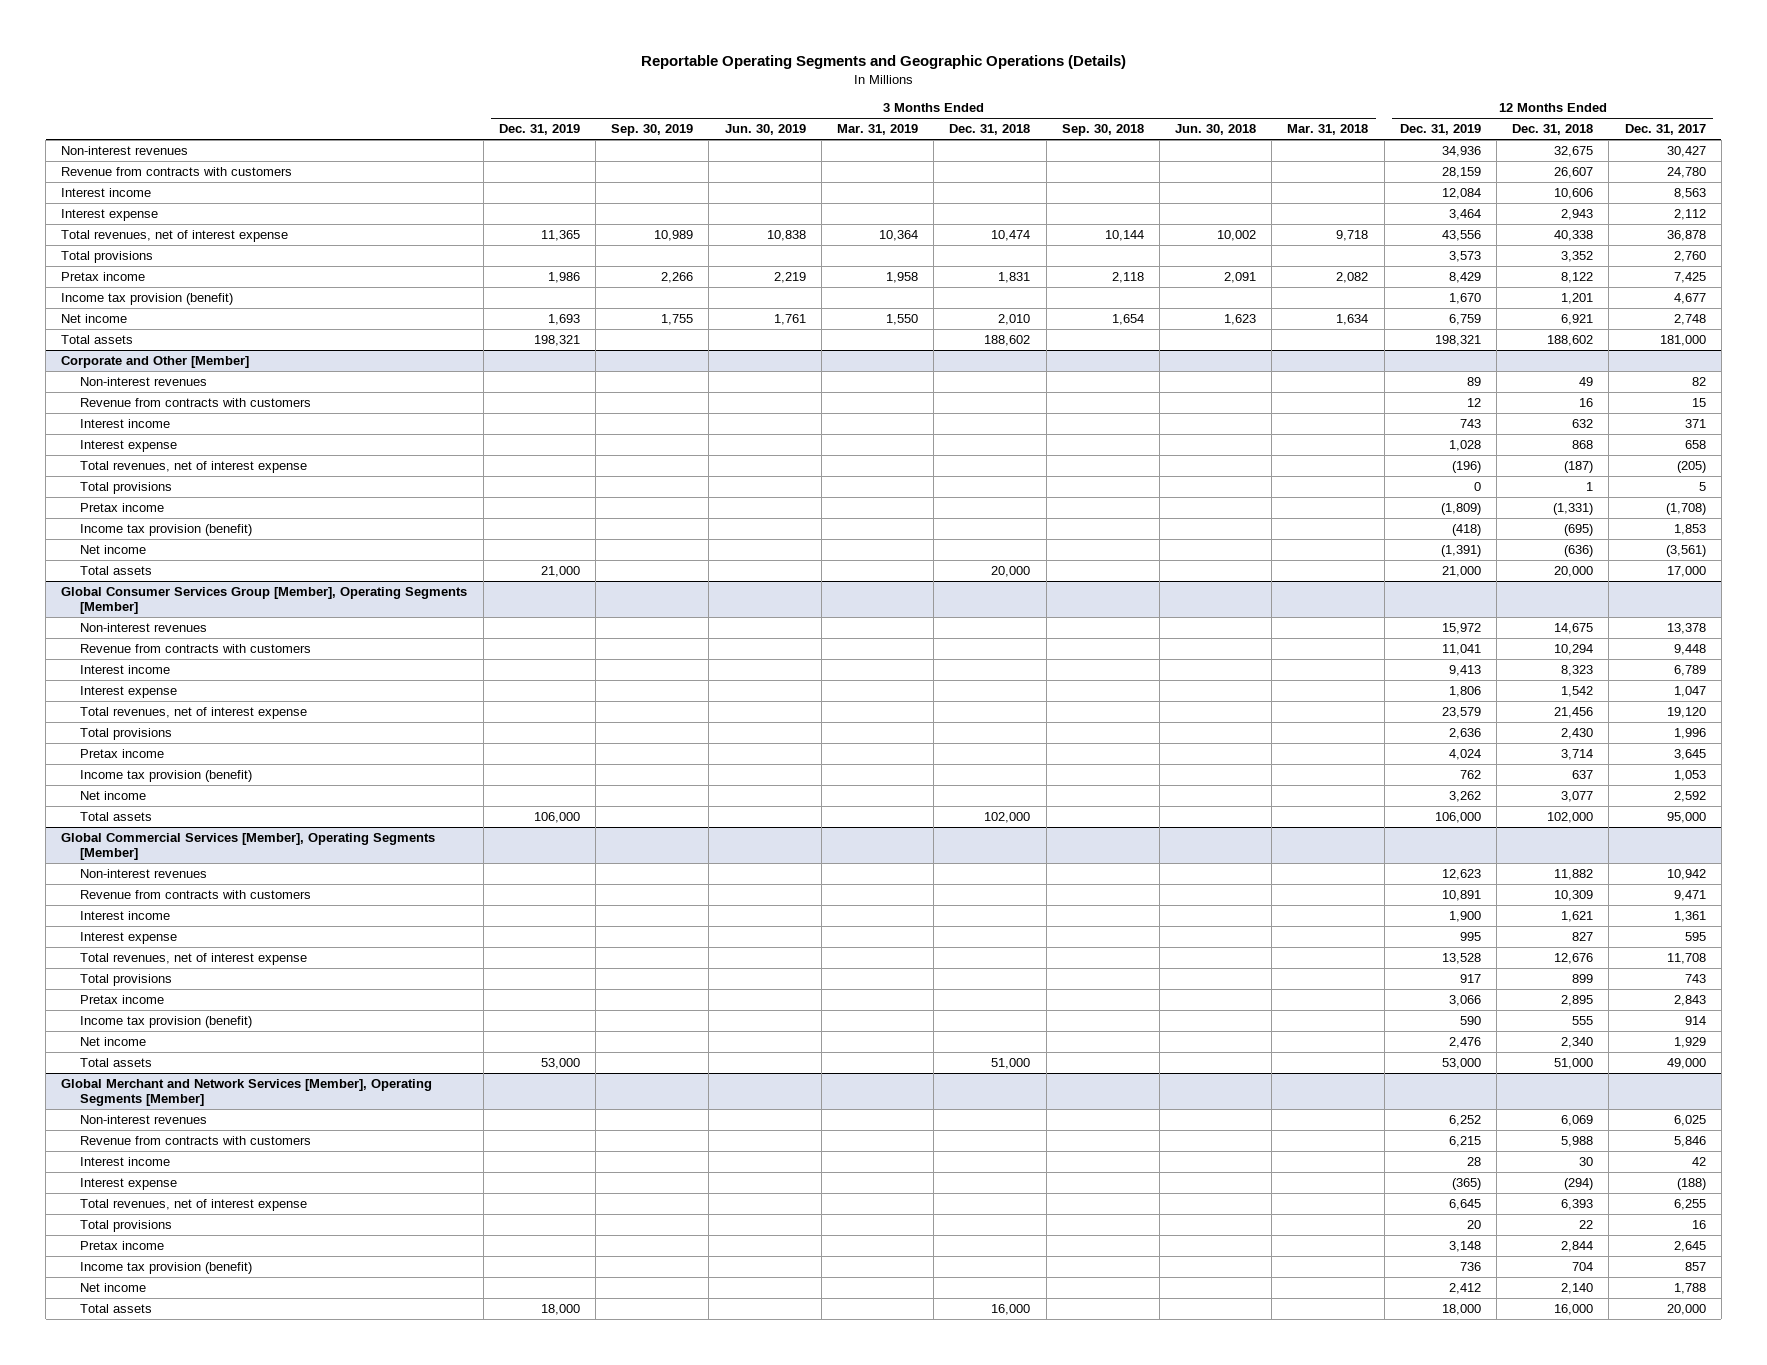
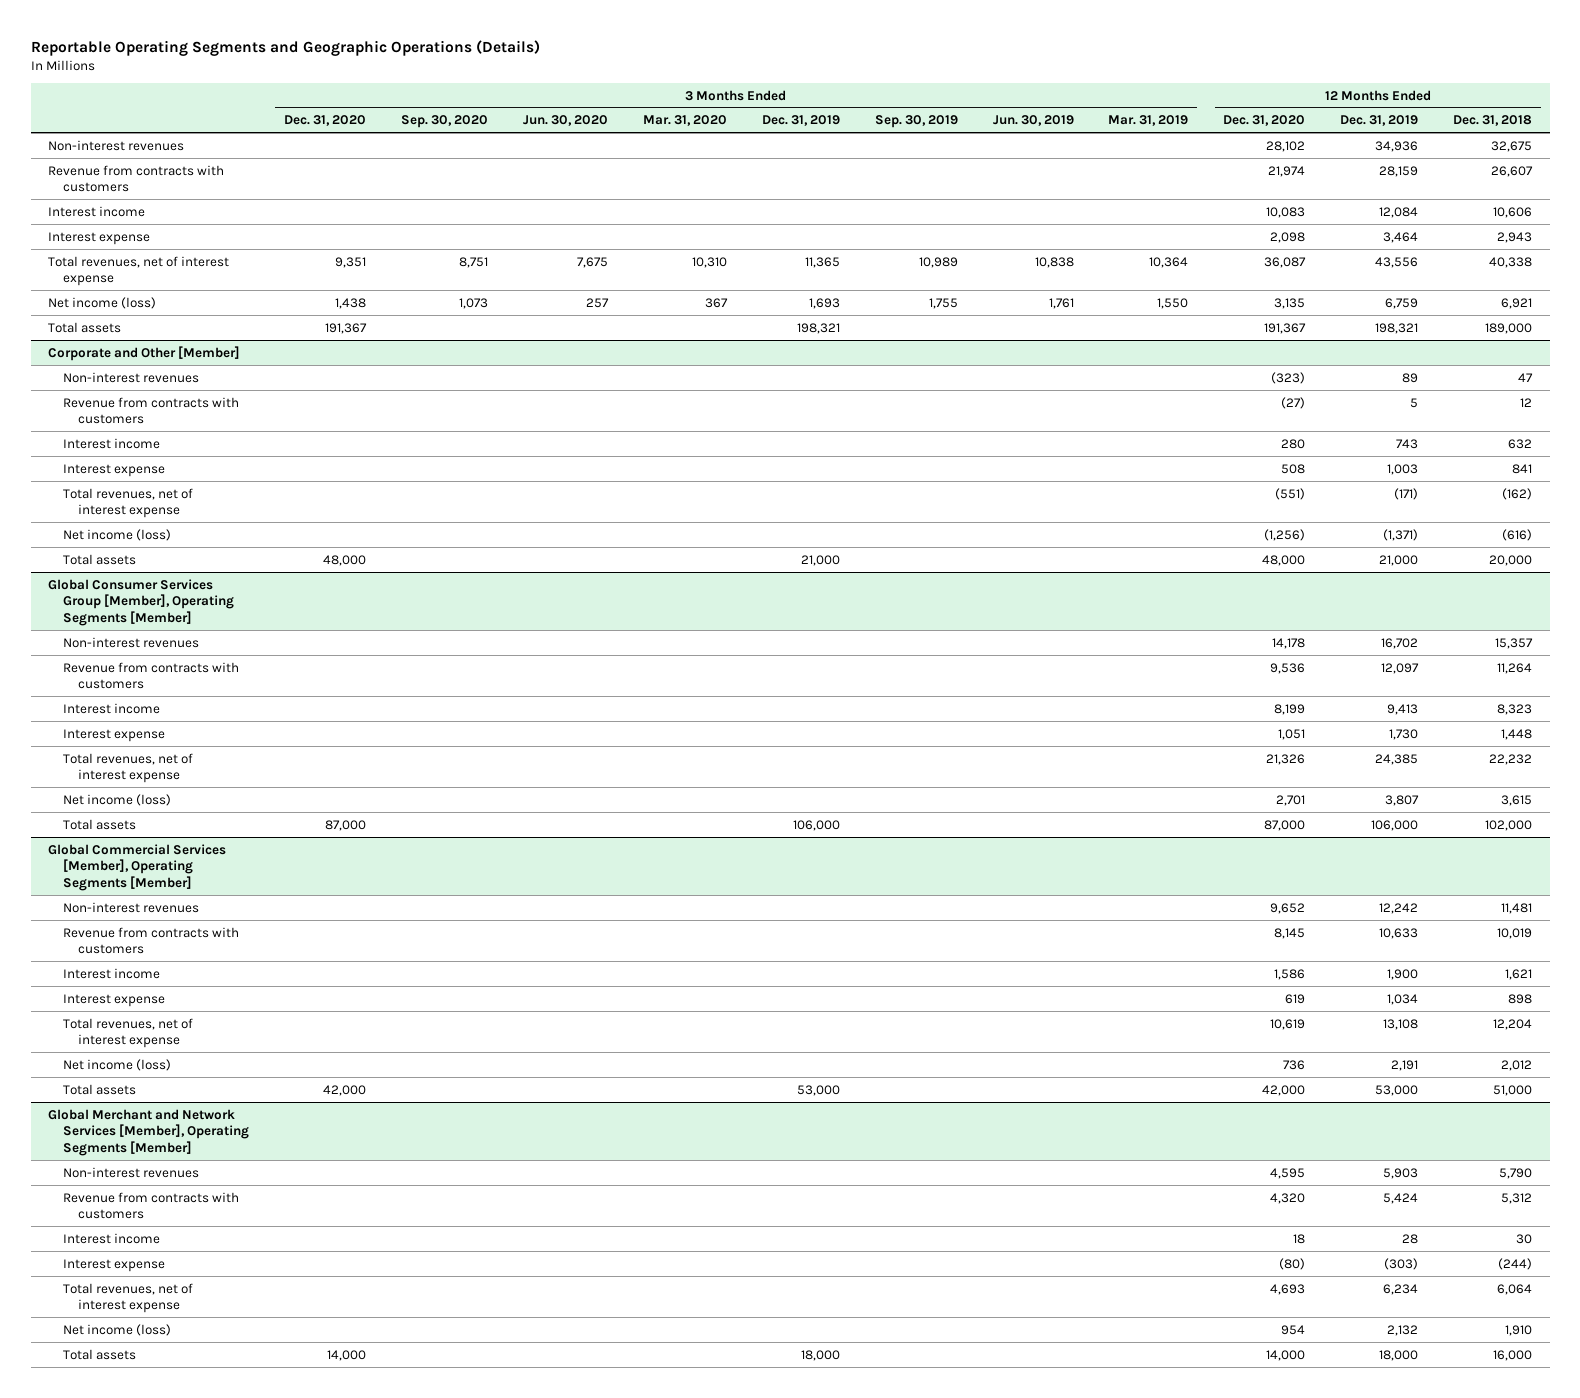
[949,124,1031,136] Dec. 31, 2018 -> none
[1061,124,1144,137] Sep. 30, 2018 -> none
[1175,124,1257,136] Jun. 30, 2018 -> none
[1287,124,1369,136] Mar. 31, 2018 -> none
[1624,124,1706,136] Dec. 31, 2017 -> none
none -> [284,115,367,127] Dec. 31, 2020
none -> [401,115,489,129] Sep. 30, 2020
none -> [523,115,609,127] Jun. 30, 2020
none -> [642,115,727,127] Mar. 31, 2020
none -> [1223,115,1306,127] Dec. 31, 2020
[61,251,154,264] Total provisions -> none
[61,272,146,282] Pretax income -> none
[61,293,234,306] Income tax provision (benefit) -> none
[61,314,128,324] Net income -> [48,296,157,309] Net income (loss)
[1547,335,1594,347] 188,602 -> [1485,322,1533,334] 189,000
[1579,377,1594,387] 49 -> [1518,372,1534,382] 47
[1466,398,1481,408] 12 -> [1410,397,1419,408] 5
[1579,398,1594,408] 16 -> [1520,397,1533,407] 12
[79,482,172,495] Total provisions -> none
[79,503,164,513] Pretax income -> none
[79,524,252,537] Income tax provision (benefit) -> none
[1448,440,1481,452] 1,028 -> [1387,463,1419,475] 1,003
[1572,440,1594,450] 868 -> [1512,463,1533,474] 841
[1451,461,1481,474] (196) -> [1394,487,1419,500] (171)
[1564,461,1594,474] (187) -> [1502,487,1533,500] (162)
[79,545,146,555] Net income -> [63,528,172,541] Net income (loss)
[1440,545,1481,558] (1,391) -> [1383,528,1419,541] (1,371)
[1564,545,1594,558] (636) -> [1502,528,1533,541] (616)
[1441,623,1481,635] 15,972 -> [1381,637,1419,649] 16,702
[1554,623,1594,635] 14,675 -> [1495,637,1534,649] 15,357
[1441,644,1481,656] 11,041 -> [1381,662,1420,674] 12,097
[1554,644,1594,656] 10,294 -> [1497,662,1533,674] 11,264
[79,728,172,741] Total provisions -> none
[79,749,164,759] Pretax income -> none
[79,770,252,783] Income tax provision (benefit) -> none
[1448,686,1481,698] 1,806 -> [1389,728,1419,740] 1,730
[1561,686,1594,698] 1,542 -> [1501,728,1533,740] 1,448
[1441,707,1481,719] 23,579 -> [1375,753,1419,765] 24,385
[1554,707,1594,719] 21,456 -> [1489,753,1533,765] 22,232
[79,791,146,801] Net income -> [63,793,172,806] Net income (loss)
[1448,791,1481,803] 3,262 -> [1385,794,1420,806] 3,807
[1561,791,1594,803] 3,077 -> [1501,794,1533,806] 3,615
[1441,869,1481,881] 12,623 -> [1379,902,1419,914] 12,242
[1554,869,1594,881] 11,882 -> [1501,902,1533,914] 11,481
[1441,890,1481,902] 10,891 -> [1379,927,1419,939] 10,633
[1554,890,1594,902] 10,309 -> [1497,927,1533,939] 10,019
[79,974,172,987] Total provisions -> none
[79,995,164,1005] Pretax income -> none
[79,1016,252,1029] Income tax provision (benefit) -> none
[1459,932,1481,942] 995 -> [1387,993,1419,1005] 1,034
[1572,932,1594,942] 827 -> [1508,993,1533,1004] 898
[1441,953,1481,965] 13,528 -> [1383,1018,1419,1030] 13,108
[1554,953,1594,965] 12,676 -> [1493,1018,1533,1030] 12,204
[79,1037,146,1047] Net income -> [63,1058,172,1071] Net income (loss)
[1448,1037,1481,1049] 2,476 -> [1391,1059,1419,1071] 2,191
[1561,1037,1594,1049] 2,340 -> [1501,1059,1533,1071] 2,012
[1448,1115,1481,1127] 6,252 -> [1383,1167,1419,1179] 5,903
[1561,1115,1594,1127] 6,069 -> [1499,1167,1533,1179] 5,790
[1448,1136,1481,1148] 6,215 -> [1383,1192,1419,1204] 5,424
[1561,1136,1594,1148] 5,988 -> [1501,1192,1533,1204] 5,312
[79,1220,172,1233] Total provisions -> none
[79,1241,164,1251] Pretax income -> none
[79,1262,252,1275] Income tax provision (benefit) -> none
[1451,1178,1481,1191] (365) -> [1384,1257,1419,1270] (303)
[1564,1178,1594,1191] (294) -> [1498,1257,1533,1270] (244)
[1448,1199,1481,1211] 6,645 -> [1383,1283,1419,1295] 6,234
[1561,1199,1594,1211] 6,393 -> [1497,1283,1533,1295] 6,064
[79,1283,146,1293] Net income -> [63,1323,172,1336] Net income (loss)
[1448,1283,1481,1295] 2,412 -> [1387,1324,1419,1336] 2,132
[1561,1283,1594,1295] 2,140 -> [1505,1324,1533,1336] 1,910

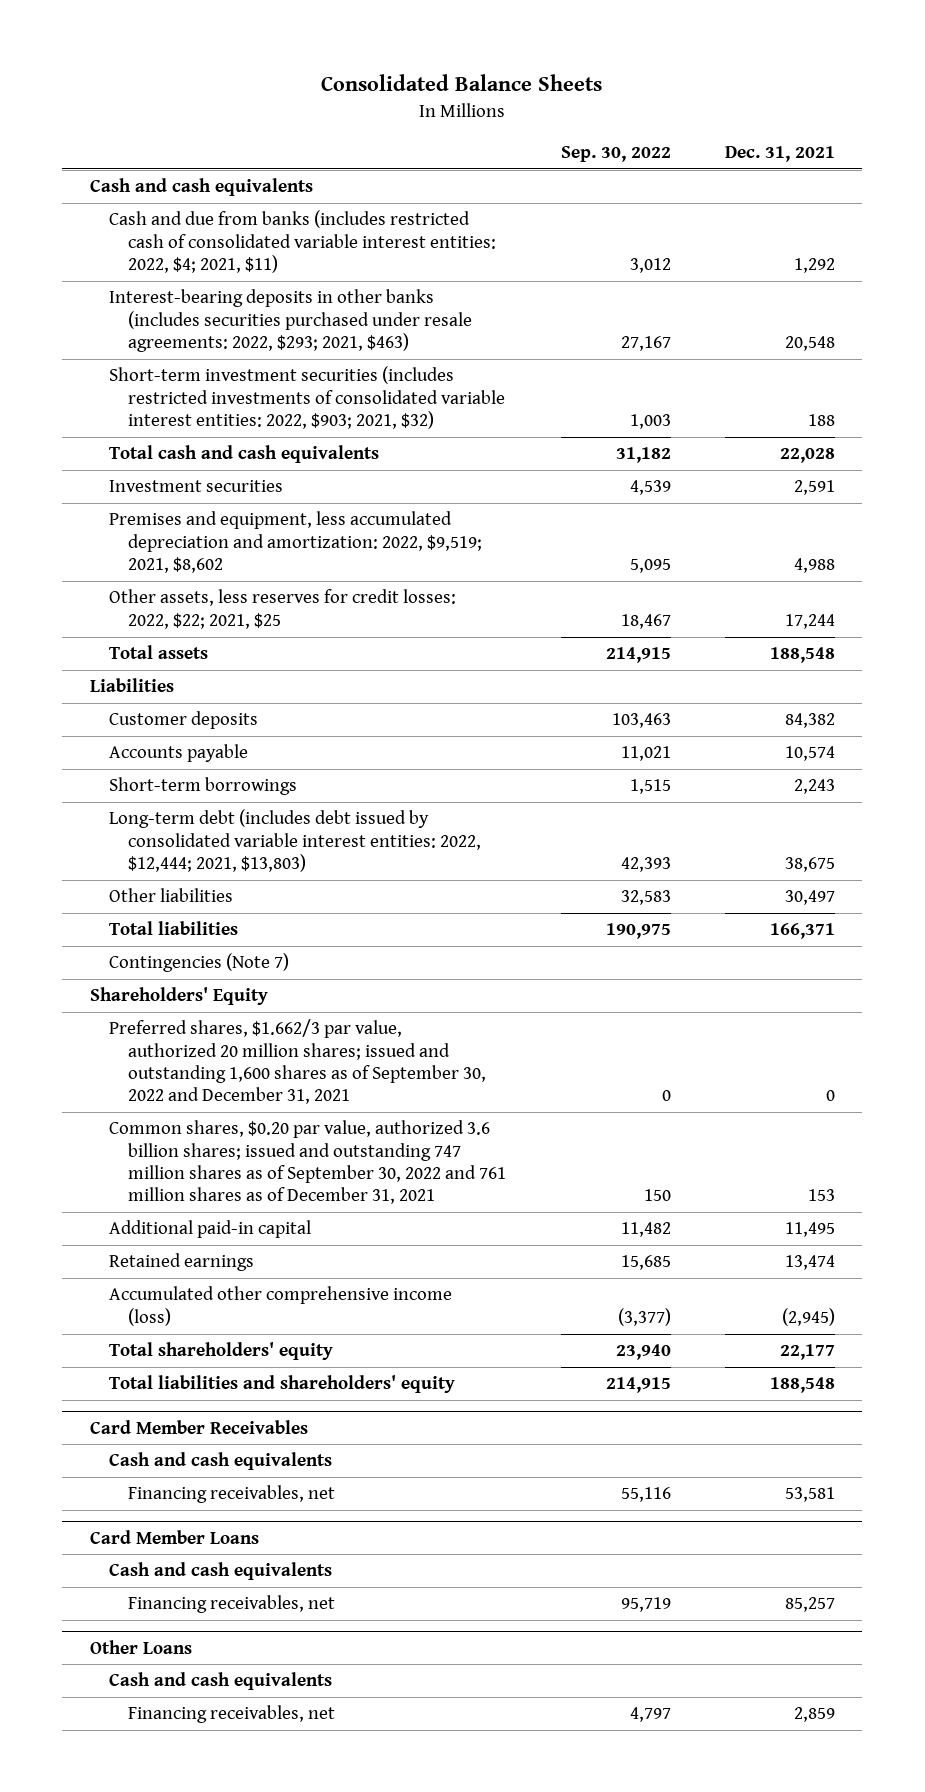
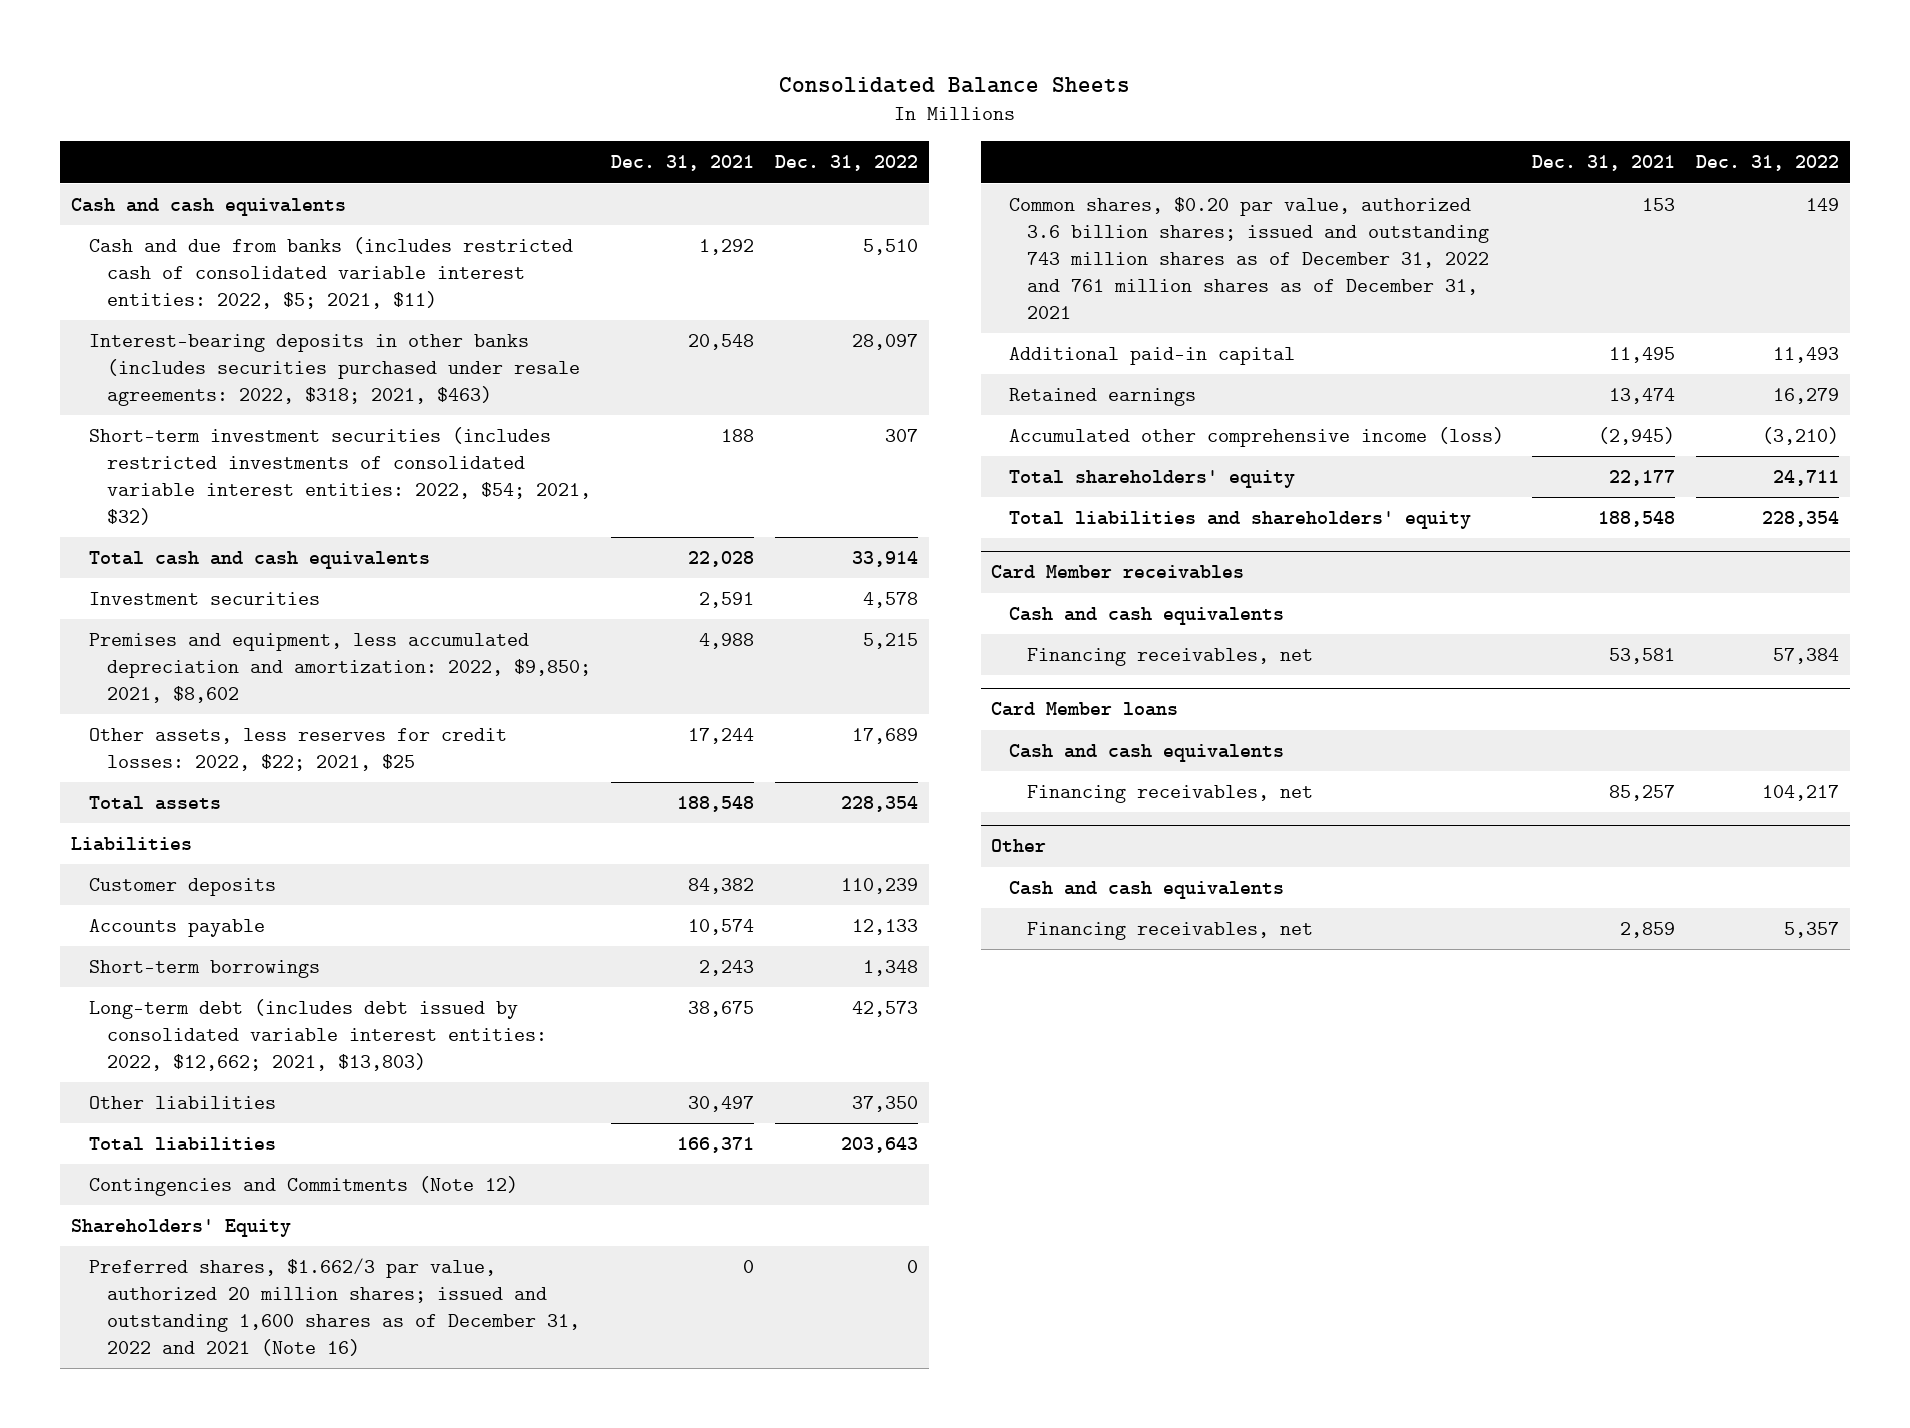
[560,145,671,162] Sep. 30, 2022 -> none
none -> [775,155,919,172] Dec. 31, 2022
[108,210,497,273] Cash and due from banks (includes restricted cash of consolidated variable interest entities: 2022, $4; 2021, $11) -> [88,237,573,309] Cash and due from banks (includes restricted cash of consolidated variable interest entities: 2022, $5; 2021, $11)
[108,289,473,352] Interest-bearing deposits in other banks (includes securities purchased under resale agreements: 2022, $293; 2021, $463) -> [88,334,580,406] Interest-bearing deposits in other banks (includes securities purchased under resale agreements: 2022, $318; 2021, $463)
[108,366,506,429] Short-term investment securities (includes restricted investments of consolidated variable interest entities: 2022, $903; 2021, $32) -> [88,427,591,525] Short-term investment securities (includes restricted investments of consolidated variable interest entities: 2022, $54; 2021, $32)
[108,511,483,573] Premises and equipment, less accumulated depreciation and amortization: 2022, $9,519; 2021, $8,602 -> [88,633,591,703] Premises and equipment, less accumulated depreciation and amortization: 2022, $9,850; 2021, $8,602
[108,809,482,872] Long-term debt (includes debt issued by consolidated variable interest entities: 2022, $12,444; 2021, $13,803) -> [88,999,547,1071] Long-term debt (includes debt issued by consolidated variable interest entities: 2022, $12,662; 2021, $13,803)
[108,953,289,973] Contingencies (Note 7) -> [88,1176,518,1197] Contingencies and Commitments (Note 12)
[108,1019,487,1105] Preferred shares, $1.662/3 par value, authorized 20 million shares; issued and outstanding 1,600 shares as of September 30, 2022 and December 31, 2021 -> [88,1258,580,1356] Preferred shares, $1.662/3 par value, authorized 20 million shares; issued and outstanding 1,600 shares as of December 31, 2022 and 2021 (Note 16)
[108,1120,507,1205] Common shares, $0.20 par value, authorized 3.6 billion shares; issued and outstanding 747 million shares as of September 30, 2022 and 761 million shares as of December 31, 2021 -> [1009,197,1490,319] Common shares, $0.20 par value, authorized 3.6 billion shares; issued and outstanding 743 million shares as of December 31, 2022 and 761 million shares as of December 31, 2021
[89,1419,308,1434] Card Member Receivables -> [991,565,1245,580] Card Member receivables
[89,1529,259,1544] Card Member Loans -> [991,702,1179,717] Card Member loans
[89,1639,192,1654] Other Loans -> [991,839,1047,853] Other

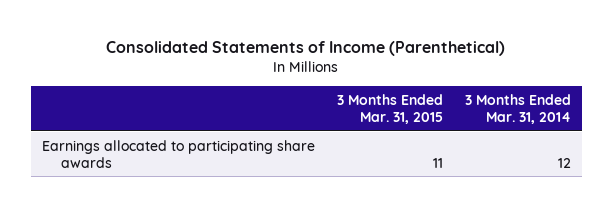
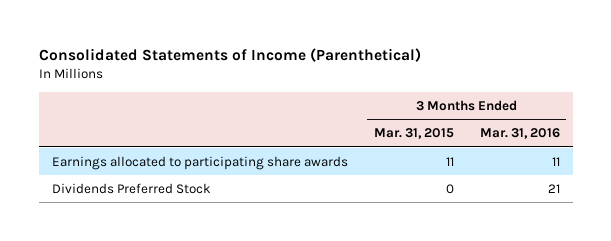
[464,93,571,125] 3 Months Ended Mar. 31, 2014 -> none
none -> [479,128,560,140] Mar. 31, 2016
none -> [51,182,211,194] Dividends Preferred Stock

